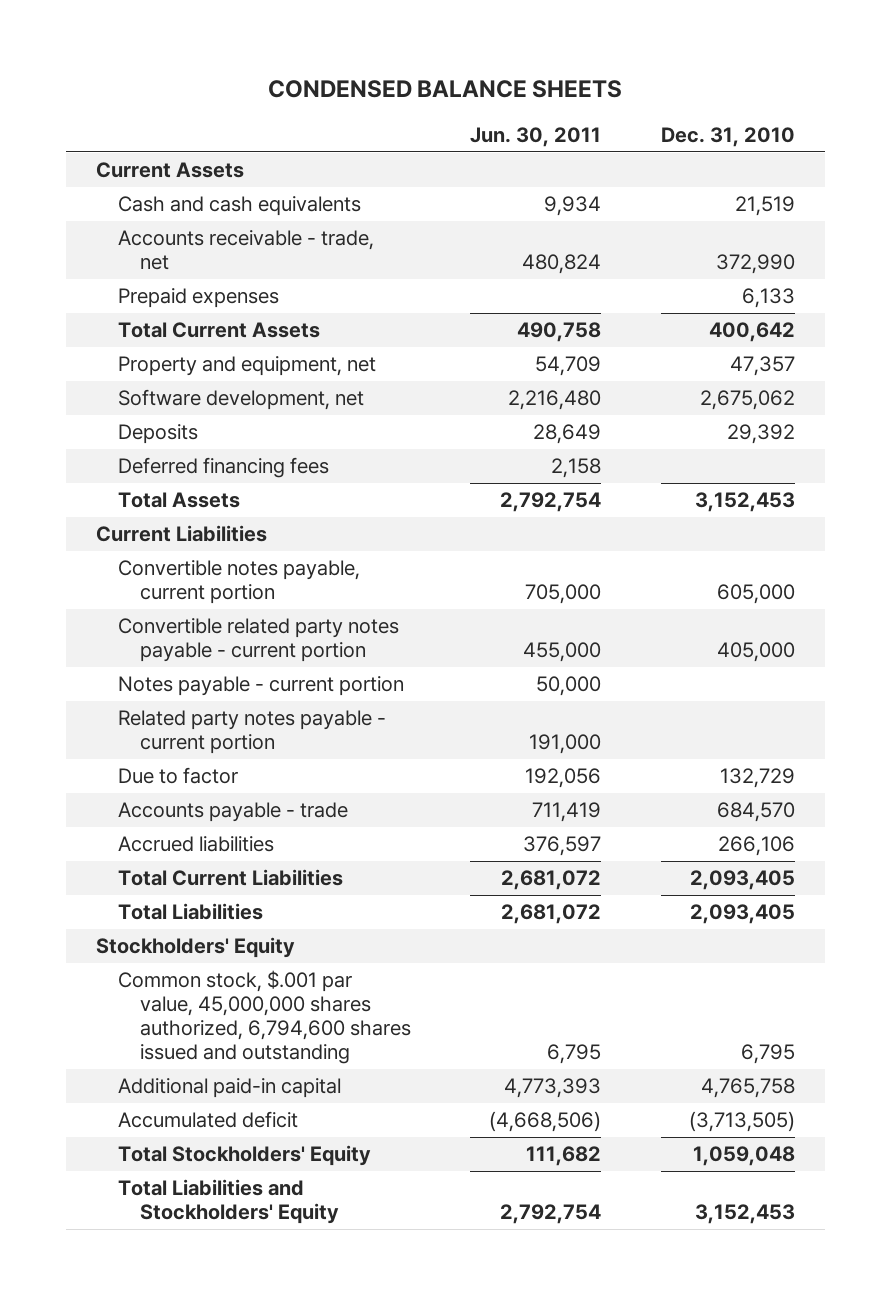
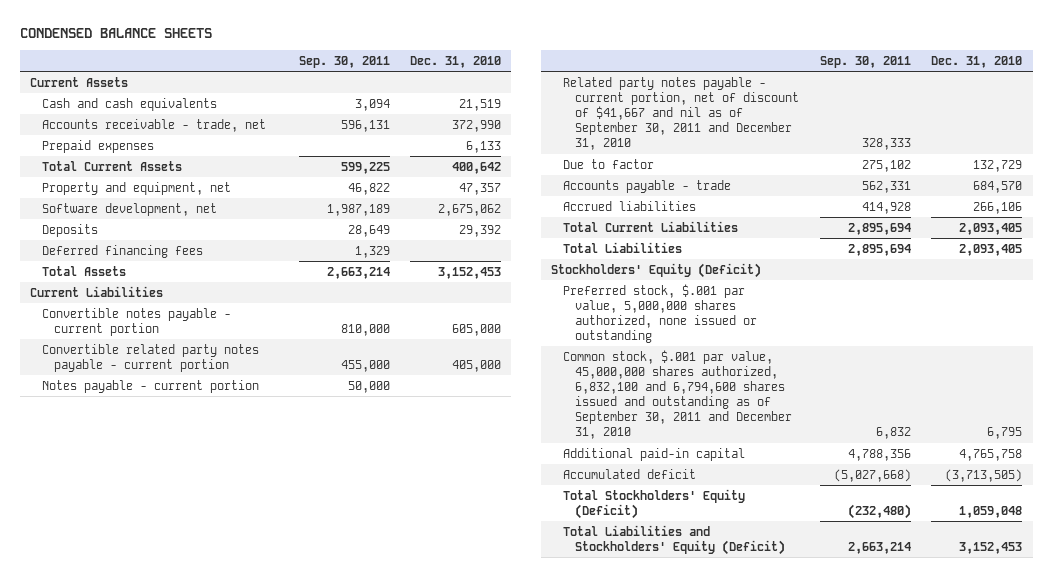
[470,127,602,148] Jun. 30, 2011 -> none
none -> [298,55,390,68] Sep. 30, 2011
[117,560,360,605] Convertible notes payable, current portion -> [41,307,231,336] Convertible notes payable - current portion
[117,710,386,755] Related party notes payable - current portion -> [563,76,800,151] Related party notes payable - current portion, net of discount of $41,667 and nil as of September 30, 2011 and December 31, 2010
[95,937,295,959] Stockholders' Equity -> [551,262,762,278] Stockholders' Equity (Deficit)
none -> [563,283,758,344] Preferred stock, $.001 par value, 5,000,000 shares authorized, none issued or outstanding
[117,970,411,1064] Common stock, $.001 par value, 45,000,000 shares authorized, 6,794,600 shares issued and outstanding -> [563,349,793,440] Common stock, $.001 par value, 45,000,000 shares authorized, 6,832,100 and 6,794,600 shares issued and outstanding as of September 30, 2011 and December 31, 2010
[117,1145,371,1167] Total Stockholders' Equity -> [563,488,746,519] Total Stockholders' Equity (Deficit)
[117,1179,339,1225] Total Liabilities and Stockholders' Equity -> [563,524,786,555] Total Liabilities and Stockholders' Equity (Deficit)

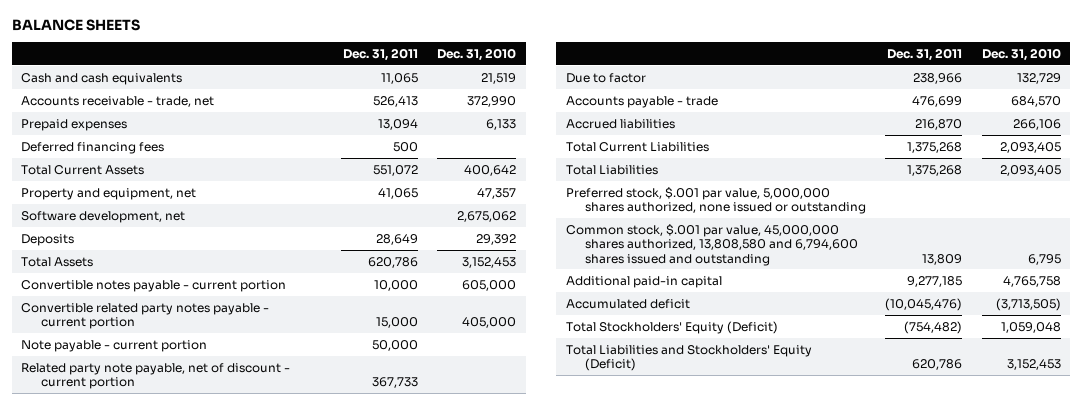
[19,28,212,39] CONDENSED BALANCE SHEETS -> [11,19,140,32] BALANCE SHEETS
[298,55,390,68] Sep. 30, 2011 -> none
none -> [342,48,418,62] Dec. 31, 2011
[29,76,128,87] Current Assets -> none
[41,244,203,258] Deferred financing fees -> [21,141,165,154] Deferred financing fees
[29,285,163,297] Current Liabilities -> none
[41,379,259,393] Notes payable - current portion -> [21,339,208,352] Note payable - current portion
[563,76,800,151] Related party notes payable - current portion, net of discount of $41,667 and nil as of September 30, 2011 and December 31, 2010 -> [21,362,291,390] Related party note payable, net of discount - current portion
[551,262,762,278] Stockholders' Equity (Deficit) -> none
[563,349,793,440] Common stock, $.001 par value, 45,000,000 shares authorized, 6,832,100 and 6,794,600 shares issued and outstanding as of September 30, 2011 and December 31, 2010 -> [565,223,859,266] Common stock, $.001 par value, 45,000,000 shares authorized, 13,808,580 and 6,794,600 shares issued and outstanding

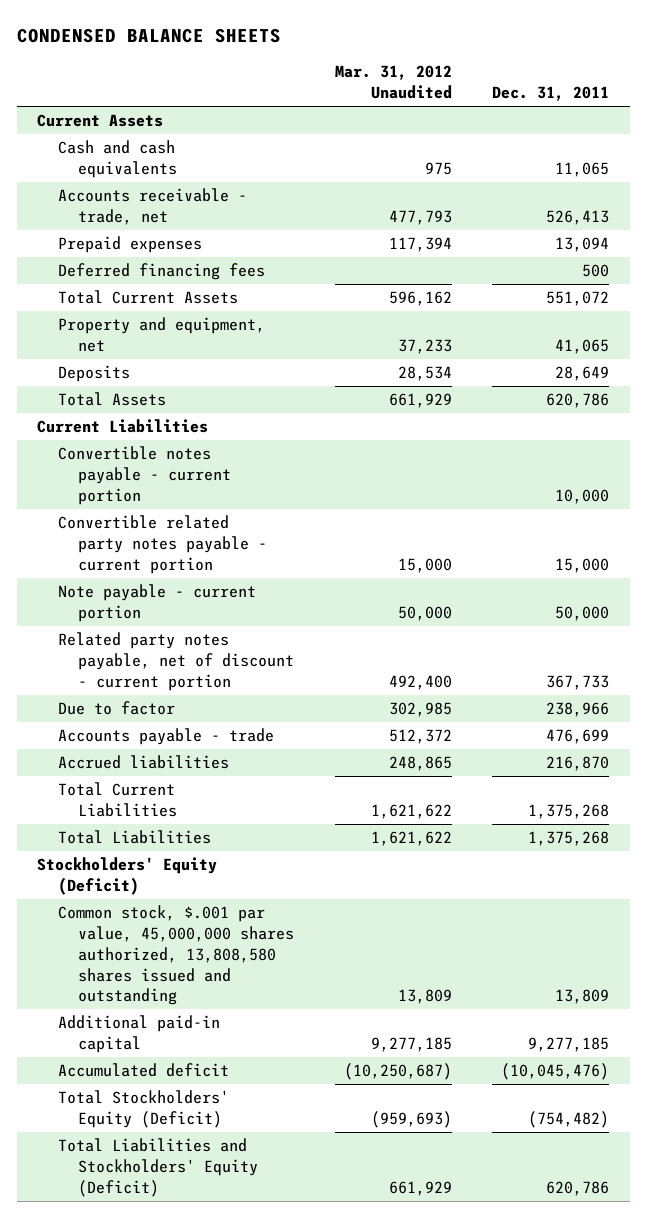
[11,19,140,32] BALANCE SHEETS -> [16,28,281,44] CONDENSED BALANCE SHEETS
[437,48,517,62] Dec. 31, 2010 -> none
none -> [334,65,452,100] Mar. 31, 2012 Unaudited
none -> [37,114,164,128] Current Assets
[21,210,186,223] Software development, net -> none
none -> [37,419,209,434] Current Liabilities
[21,362,291,390] Related party note payable, net of discount - current portion -> [57,632,295,691] Related party notes payable, net of discount - current portion
[565,186,867,215] Preferred stock, $.001 par value, 5,000,000 shares authorized, none issued or outstanding -> none
none -> [37,857,218,895] Stockholders' Equity (Deficit)
[565,223,859,266] Common stock, $.001 par value, 45,000,000 shares authorized, 13,808,580 and 6,794,600 shares issued and outstanding -> [57,905,295,1006] Common stock, $.001 par value, 45,000,000 shares authorized, 13,808,580 shares issued and outstanding

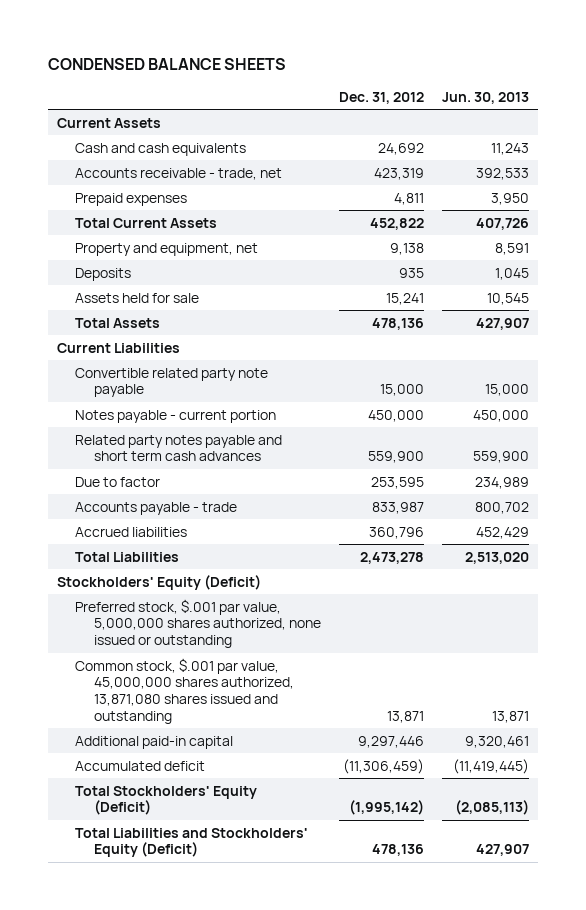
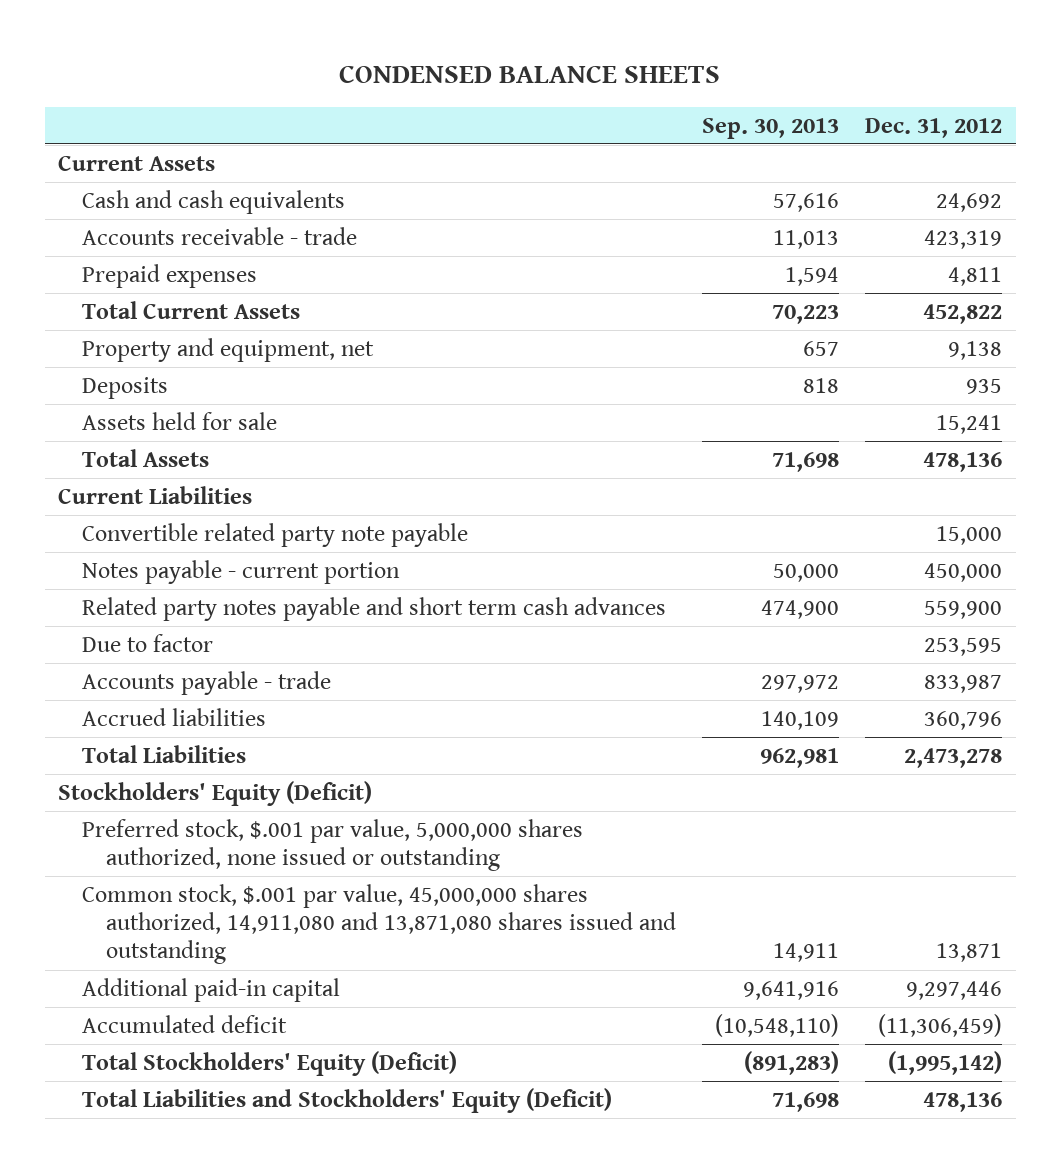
[441,91,529,104] Jun. 30, 2013 -> none
none -> [702,117,840,139] Sep. 30, 2013
[75,167,283,180] Accounts receivable - trade, net -> [82,227,358,246] Accounts receivable - trade
[75,657,294,724] Common stock, $.001 par value, 45,000,000 shares authorized, 13,871,080 shares issued and outstanding -> [82,884,676,965] Common stock, $.001 par value, 45,000,000 shares authorized, 14,911,080 and 13,871,080 shares issued and outstanding

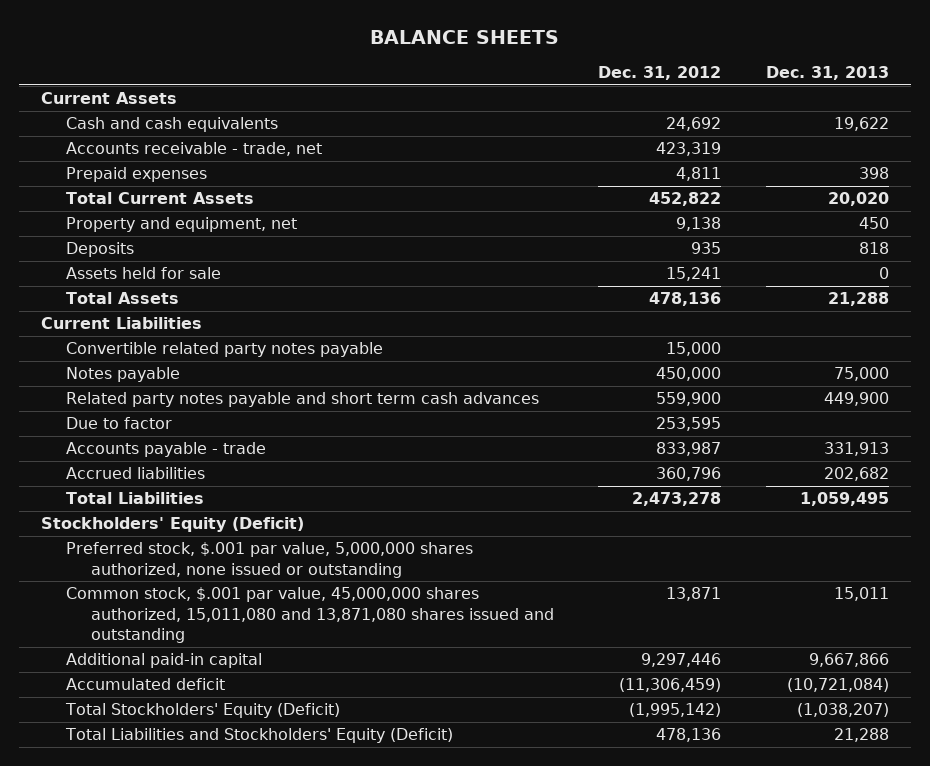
[339,64,721,83] CONDENSED BALANCE SHEETS -> [369,29,559,44] BALANCE SHEETS
[702,117,840,139] Sep. 30, 2013 -> none
none -> [765,66,889,81] Dec. 31, 2013
[82,227,358,246] Accounts receivable - trade -> [66,142,323,157] Accounts receivable - trade, net
[82,523,469,548] Convertible related party note payable -> [66,342,384,358] Convertible related party notes payable
[82,560,401,585] Notes payable - current portion -> [66,367,181,383] Notes payable
[82,884,676,965] Common stock, $.001 par value, 45,000,000 shares authorized, 14,911,080 and 13,871,080 shares issued and outstanding -> [66,587,555,644] Common stock, $.001 par value, 45,000,000 shares authorized, 15,011,080 and 13,871,080 shares issued and outstanding

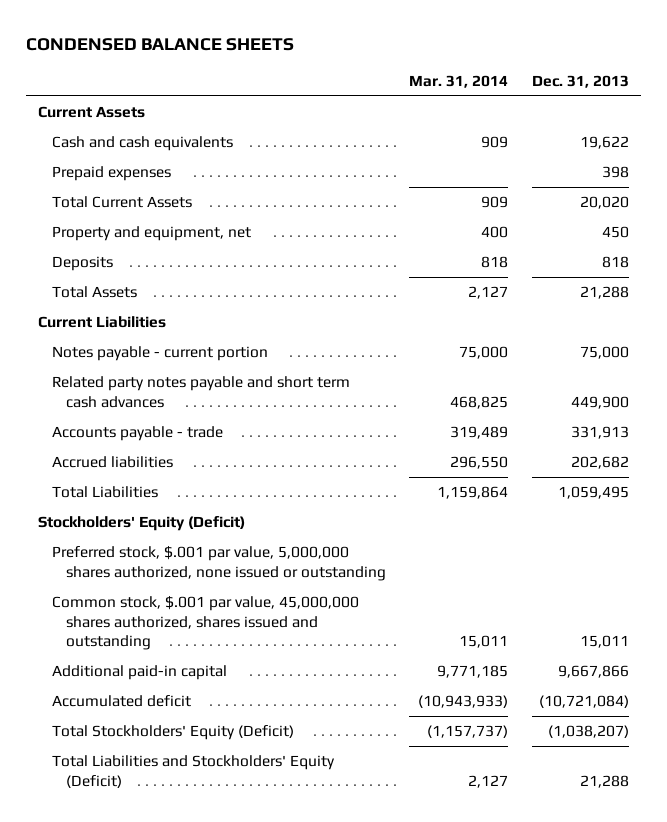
[369,29,559,44] BALANCE SHEETS -> [25,38,294,52] CONDENSED BALANCE SHEETS
[598,66,722,81] Dec. 31, 2012 -> none
none -> [409,74,509,88] Mar. 31, 2014
[66,142,323,157] Accounts receivable - trade, net -> none
[66,267,222,280] Assets held for sale -> none
[66,342,384,358] Convertible related party notes payable -> none
[66,367,181,383] Notes payable -> [51,346,268,362] Notes payable - current portion
[66,417,173,430] Due to factor -> none
[66,587,555,644] Common stock, $.001 par value, 45,000,000 shares authorized, 15,011,080 and 13,871,080 shares issued and outstanding -> [51,596,359,650] Common stock, $.001 par value, 45,000,000 shares authorized, shares issued and outstanding

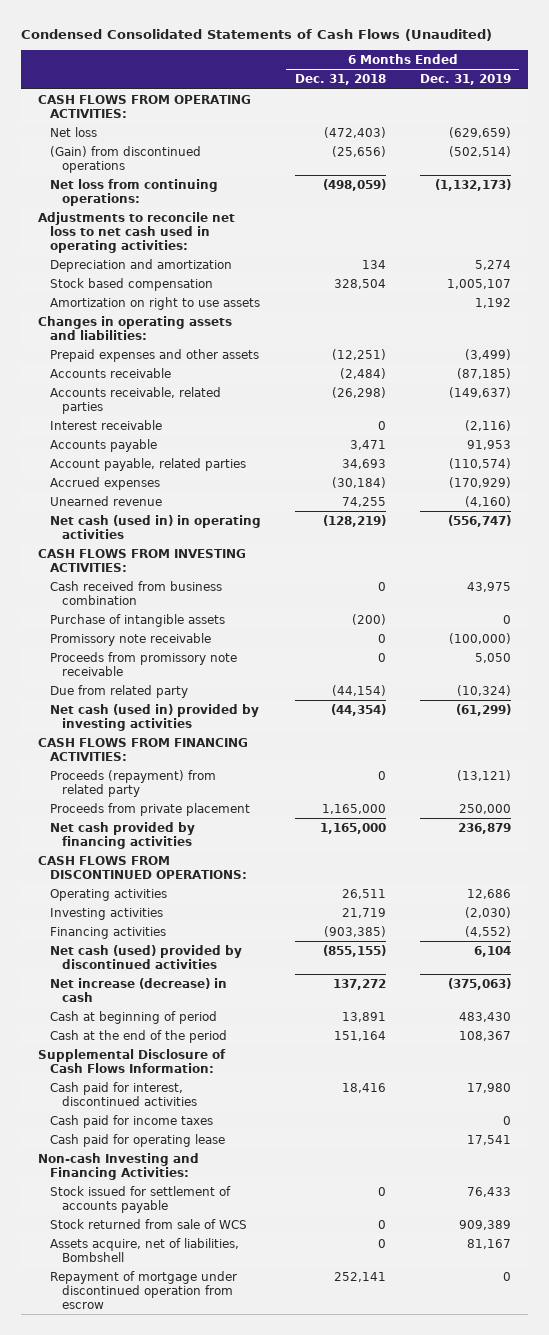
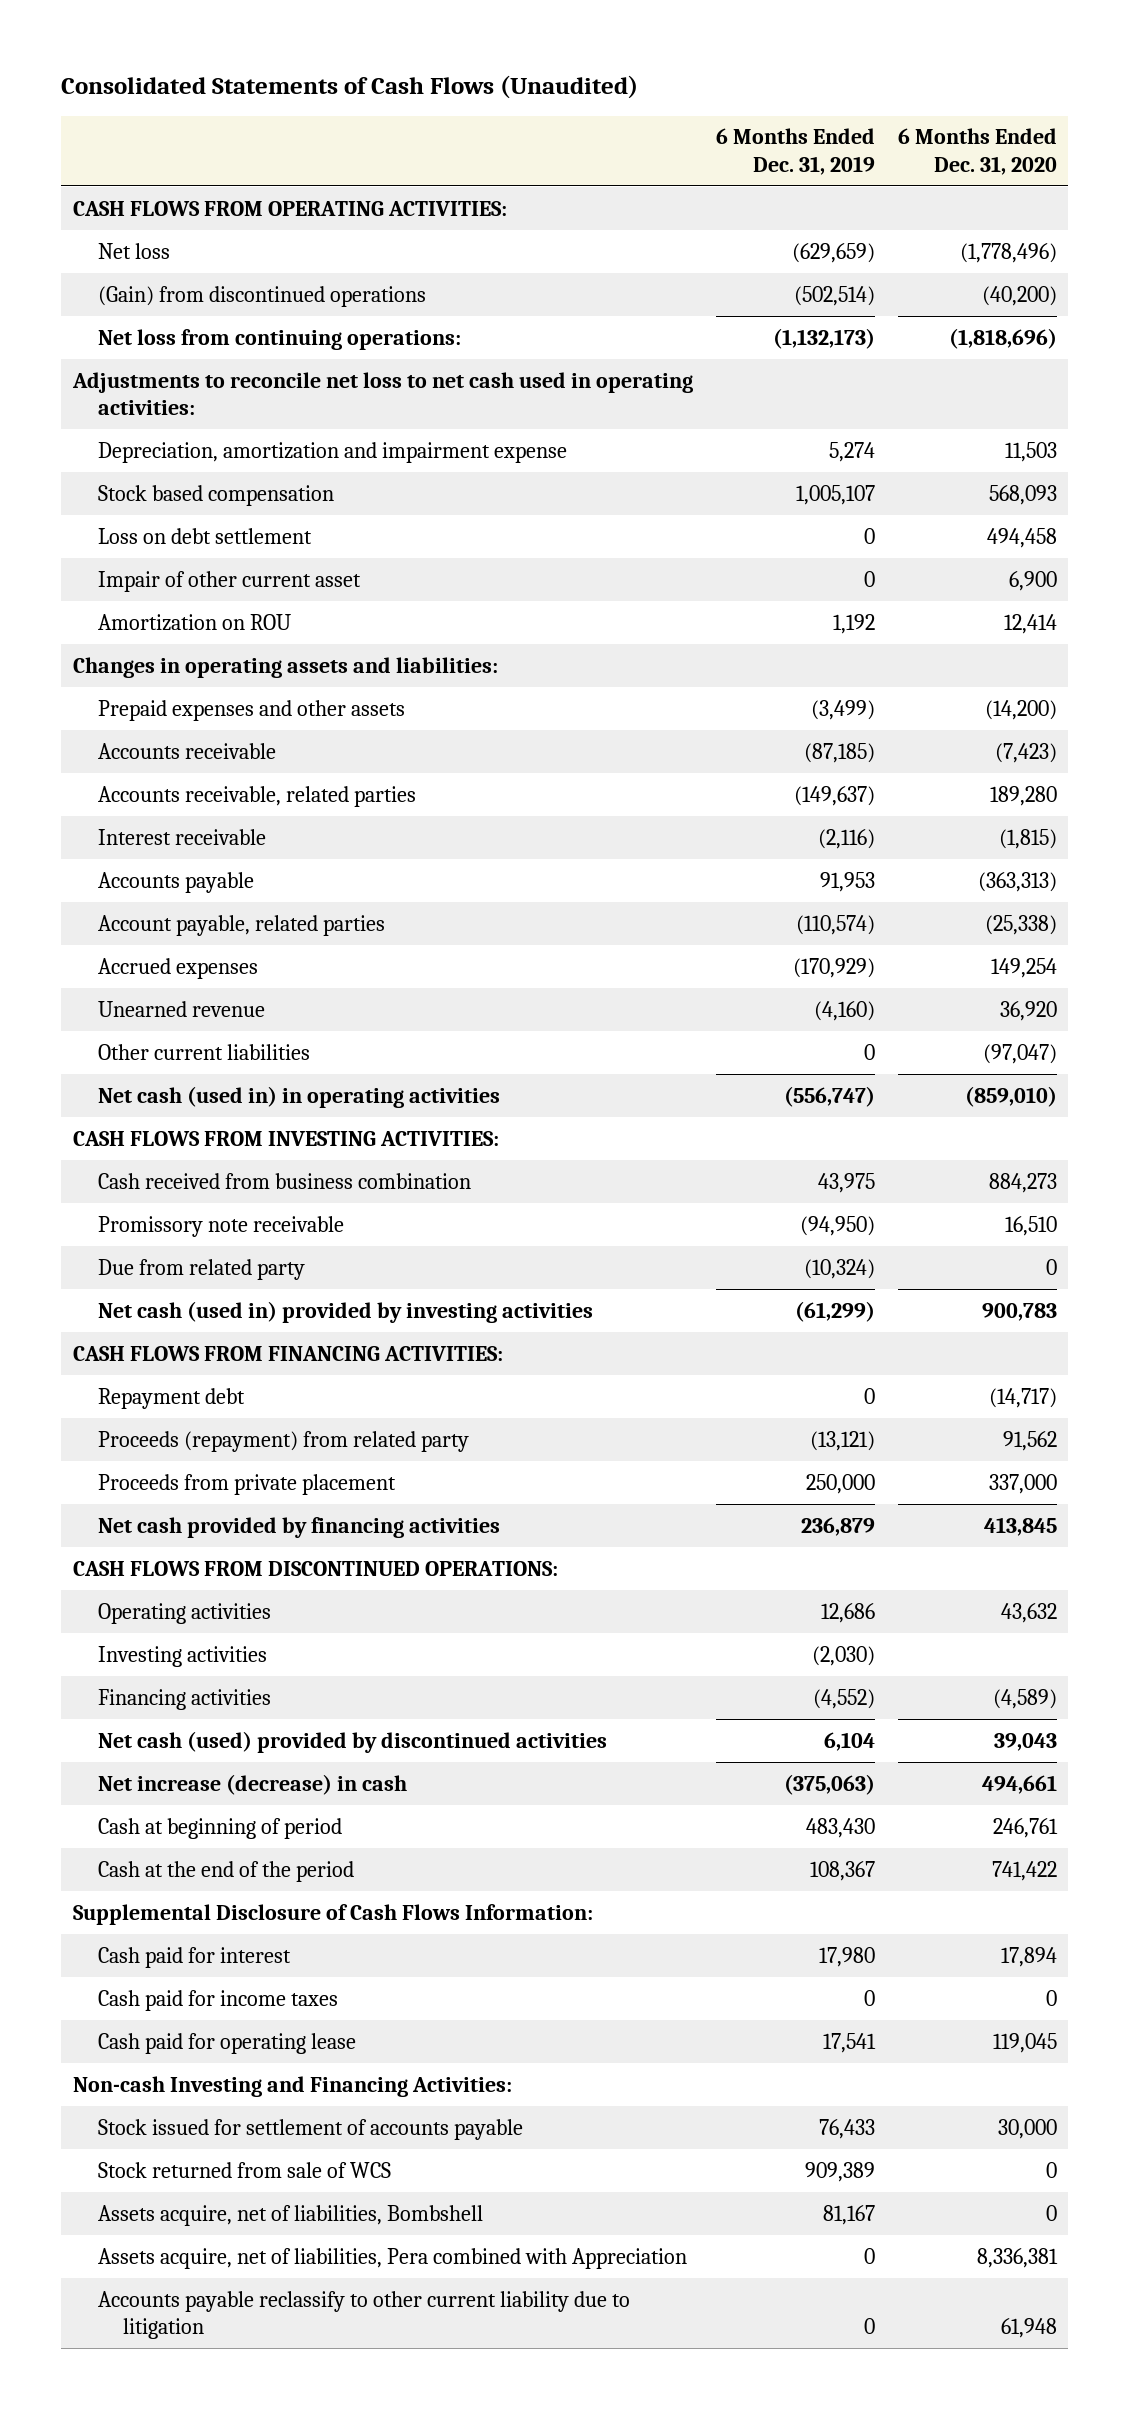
[21,28,493,41] Condensed Consolidated Statements of Cash Flows (Unaudited) -> [61,75,639,100] Consolidated Statements of Cash Flows (Unaudited)
[294,74,386,86] Dec. 31, 2018 -> none
none -> [897,128,1057,175] 6 Months Ended Dec. 31, 2020
[50,258,233,272] Depreciation and amortization -> [97,441,567,463] Depreciation, amortization and impairment expense
none -> [97,527,312,544] Loss on debt settlement
none -> [97,570,361,592] Impair of other current asset
[50,296,261,310] Amortization on right to use assets -> [97,613,291,631] Amortization on ROU
none -> [97,1043,310,1060] Other current liabilities
[50,613,226,627] Purchase of intangible assets -> none
[50,651,238,676] Proceeds from promissory note receivable -> none
[448,632,511,644] (100,000) -> [799,1215,875,1236] (94,950)
none -> [97,1387,245,1409] Repayment debt
[50,1081,198,1106] Cash paid for interest, discontinued activities -> [97,1946,291,1968] Cash paid for interest
[50,1270,238,1309] Repayment of mortgage under discontinued operation from escrow -> none
none -> [97,2247,687,2269] Assets acquire, net of liabilities, Pera combined with Appreciation
none -> [97,2290,630,2340] Accounts payable reclassify to other current liability due to litigation

